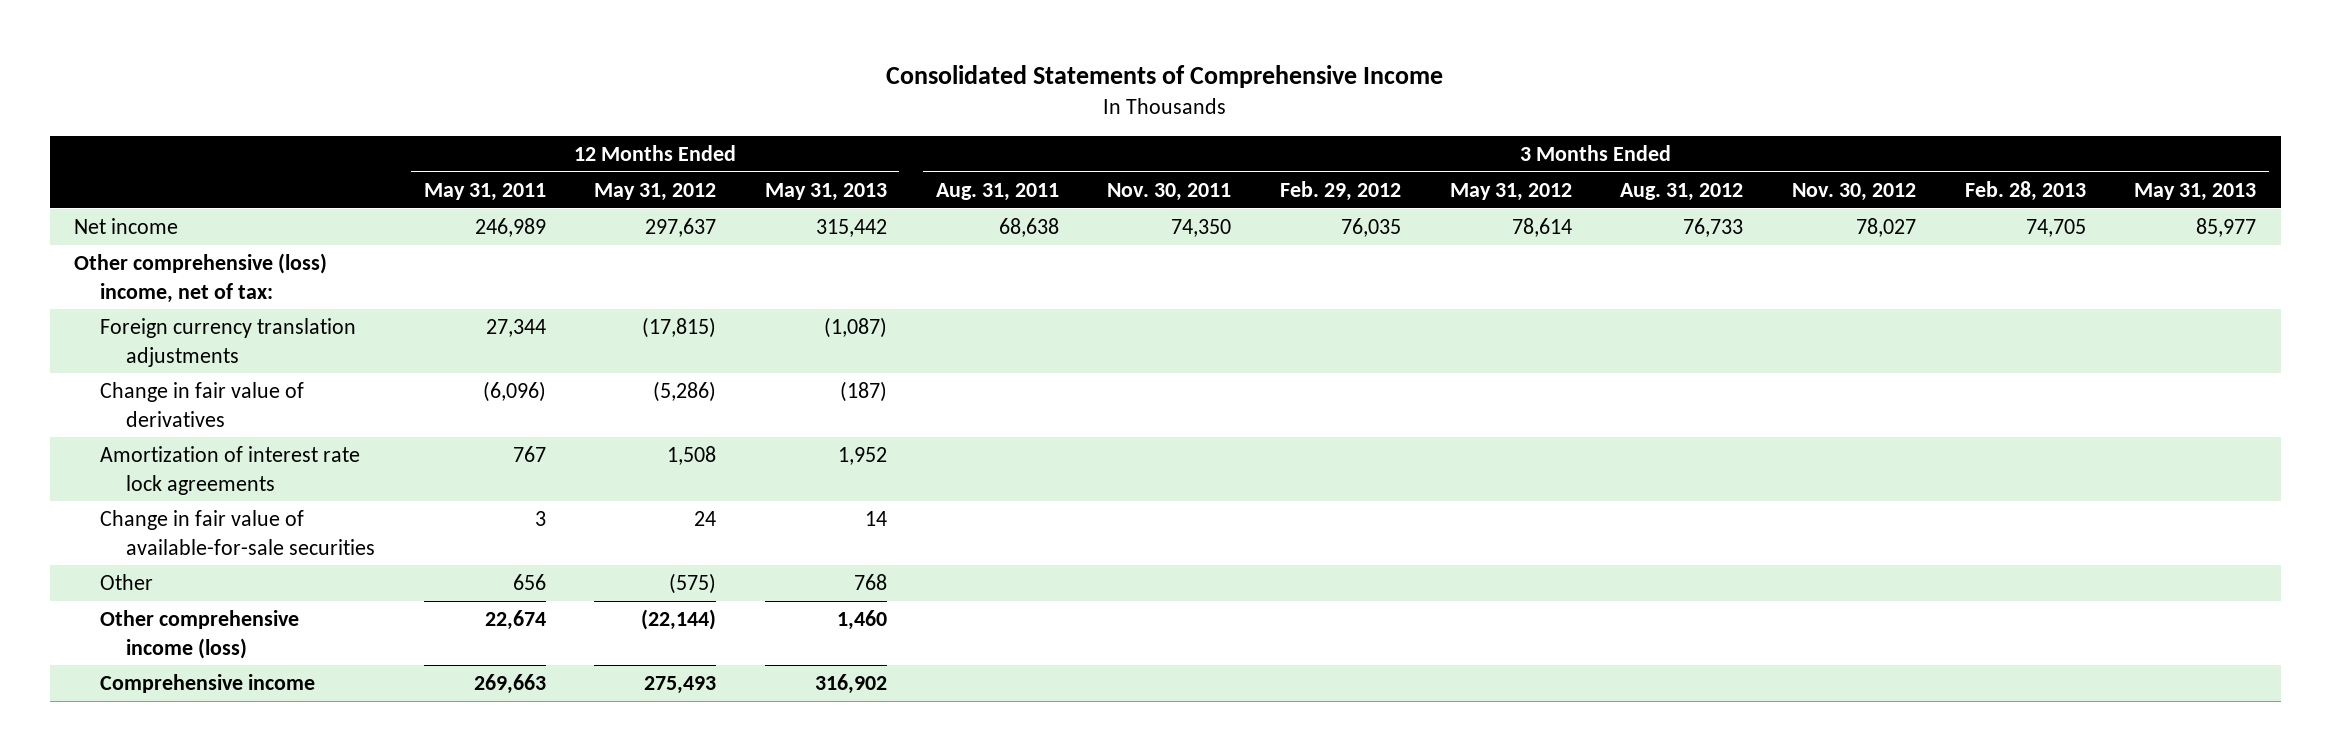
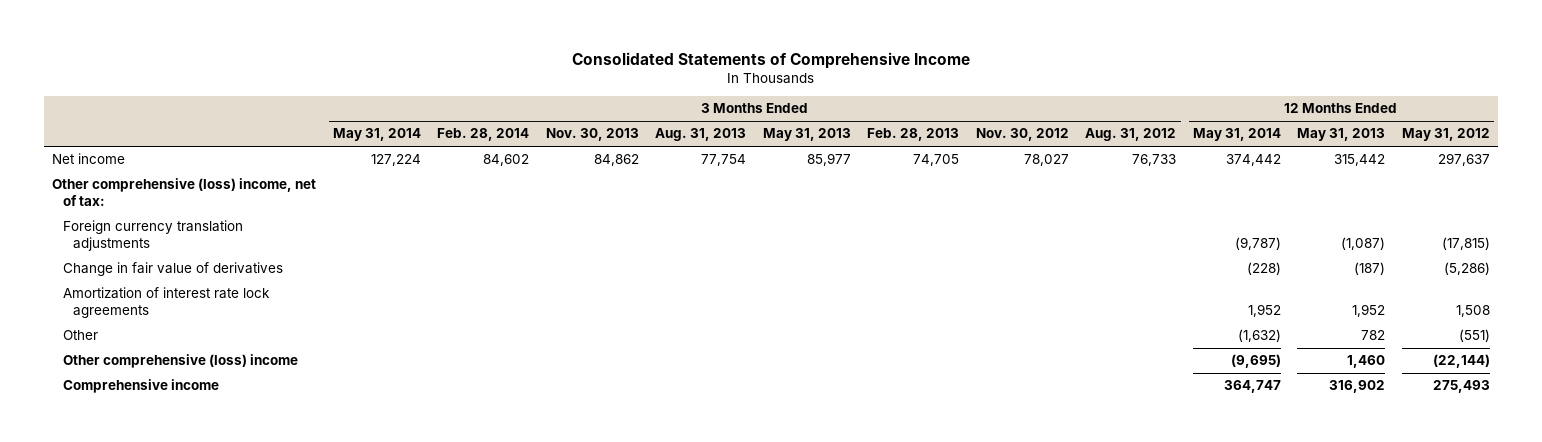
[423,183,546,202] May 31, 2011 -> none
[935,183,1059,202] Aug. 31, 2011 -> none
[1107,183,1232,202] Nov. 30, 2011 -> none
[1279,181,1401,202] Feb. 29, 2012 -> none
[1449,183,1572,202] May 31, 2012 -> none
none -> [332,128,421,142] May 31, 2014
none -> [437,128,530,142] Feb. 28, 2014
none -> [545,128,639,142] Nov. 30, 2013
none -> [655,128,747,142] Aug. 31, 2013
none -> [1192,128,1281,142] May 31, 2014
[99,510,375,555] Change in fair value of available-for-sale securities -> none
[669,573,717,595] (575) -> [1459,329,1491,343] (551)
[853,574,887,591] 768 -> [1361,330,1386,341] 782
[99,610,299,659] Other comprehensive income (loss) -> [62,354,298,369] Other comprehensive (loss) income

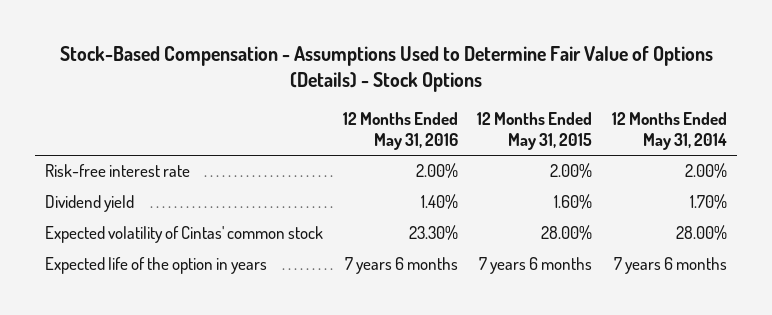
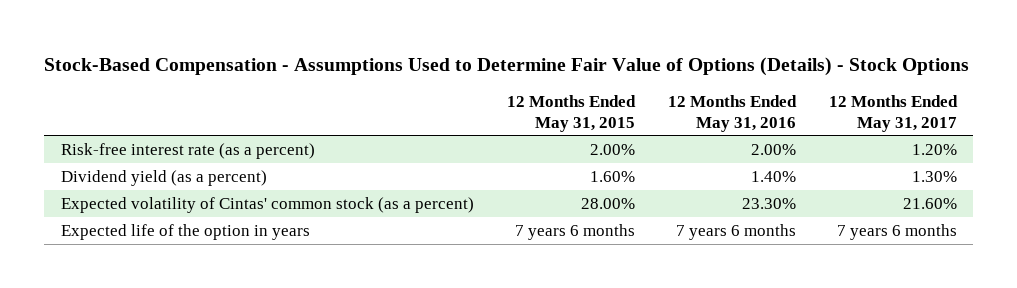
[612,112,728,151] 12 Months Ended May 31, 2014 -> none
none -> [828,94,958,132] 12 Months Ended May 31, 2017
[45,164,191,178] Risk-free interest rate -> [60,142,315,159] Risk-free interest rate (as a percent)
[45,195,135,213] Dividend yield -> [60,169,267,186] Dividend yield (as a percent)
[45,226,324,244] Expected volatility of Cintas' common stock -> [60,196,474,213] Expected volatility of Cintas' common stock (as a percent)

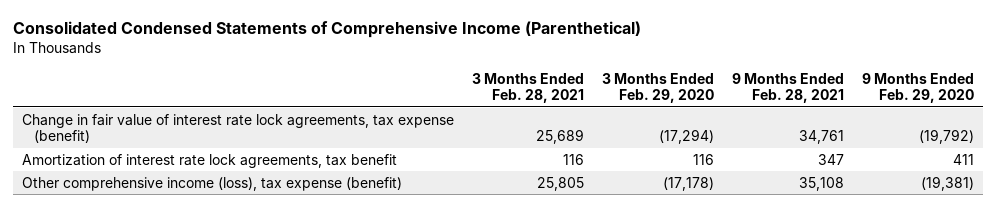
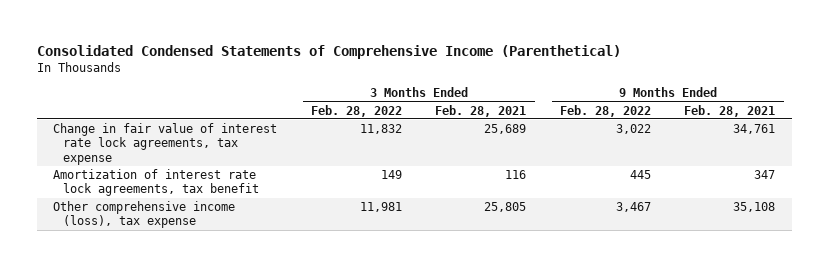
[601,72,714,104] 3 Months Ended Feb. 29, 2020 -> none
[861,72,974,104] 9 Months Ended Feb. 29, 2020 -> none
none -> [310,104,402,117] Feb. 28, 2022
none -> [559,104,651,117] Feb. 28, 2022
[21,113,454,144] Change in fair value of interest rate lock agreements, tax expense (benefit) -> [53,123,278,165] Change in fair value of interest rate lock agreements, tax expense
[21,176,402,191] Other comprehensive income (loss), tax expense (benefit) -> [53,201,236,229] Other comprehensive income (loss), tax expense

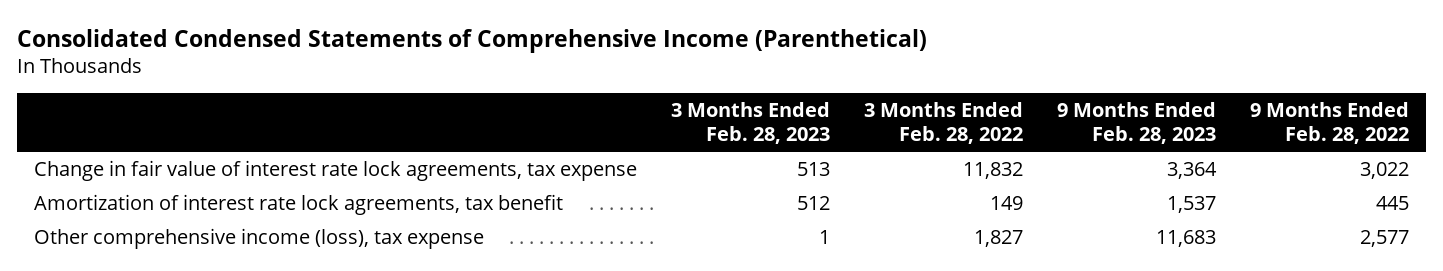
[435,104,527,117] Feb. 28, 2021 -> none
[684,104,776,117] Feb. 28, 2021 -> none
none -> [670,101,830,145] 3 Months Ended Feb. 28, 2023
none -> [1056,101,1216,145] 9 Months Ended Feb. 28, 2023
[359,202,402,213] 11,981 -> [973,229,1023,247] 1,827
[615,202,651,213] 3,467 -> [1359,229,1409,247] 2,577

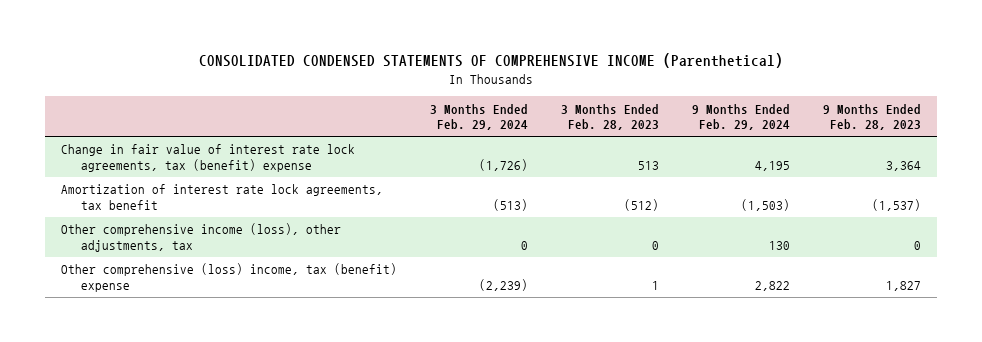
[17,29,928,54] Consolidated Condensed Statements of Comprehensive Income (Parenthetical) -> [198,53,783,69] CONSOLIDATED CONDENSED STATEMENTS OF COMPREHENSIVE INCOME (Parenthetical)
[863,101,1023,145] 3 Months Ended Feb. 28, 2022 -> none
[1249,101,1409,145] 9 Months Ended Feb. 28, 2022 -> none
none -> [430,103,529,131] 3 Months Ended Feb. 29, 2024
none -> [691,103,790,131] 9 Months Ended Feb. 29, 2024
[33,159,637,181] Change in fair value of interest rate lock agreements, tax expense -> [61,144,356,172] Change in fair value of interest rate lock agreements, tax (benefit) expense
[796,195,830,210] 512 -> [623,198,659,211] (512)
[1166,195,1216,213] 1,537 -> [871,198,921,211] (1,537)
none -> [61,223,342,252] Other comprehensive income (loss), other adjustments, tax
[33,227,484,249] Other comprehensive income (loss), tax expense -> [61,263,398,292] Other comprehensive (loss) income, tax (benefit) expense
[1155,229,1216,247] 11,683 -> [885,280,921,291] 1,827

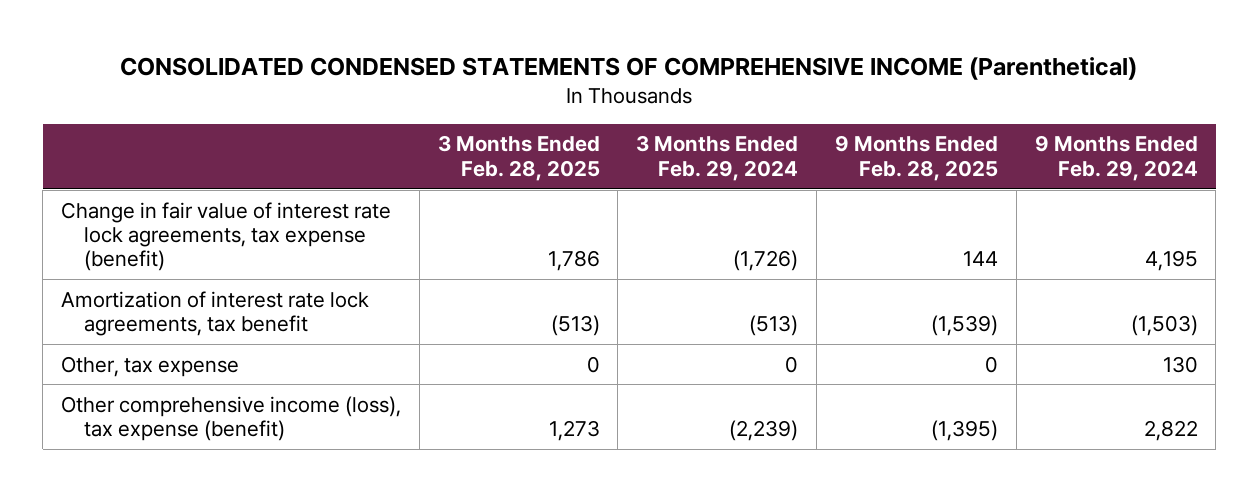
[560,103,659,131] 3 Months Ended Feb. 28, 2023 -> none
[822,103,921,131] 9 Months Ended Feb. 28, 2023 -> none
none -> [437,135,600,181] 3 Months Ended Feb. 28, 2025
none -> [834,135,998,181] 9 Months Ended Feb. 28, 2025
[61,144,356,172] Change in fair value of interest rate lock agreements, tax (benefit) expense -> [60,201,391,272] Change in fair value of interest rate lock agreements, tax expense (benefit)
[61,223,342,252] Other comprehensive income (loss), other adjustments, tax -> [60,355,239,377] Other, tax expense
[61,263,398,292] Other comprehensive (loss) income, tax (benefit) expense -> [60,395,401,441] Other comprehensive income (loss), tax expense (benefit)

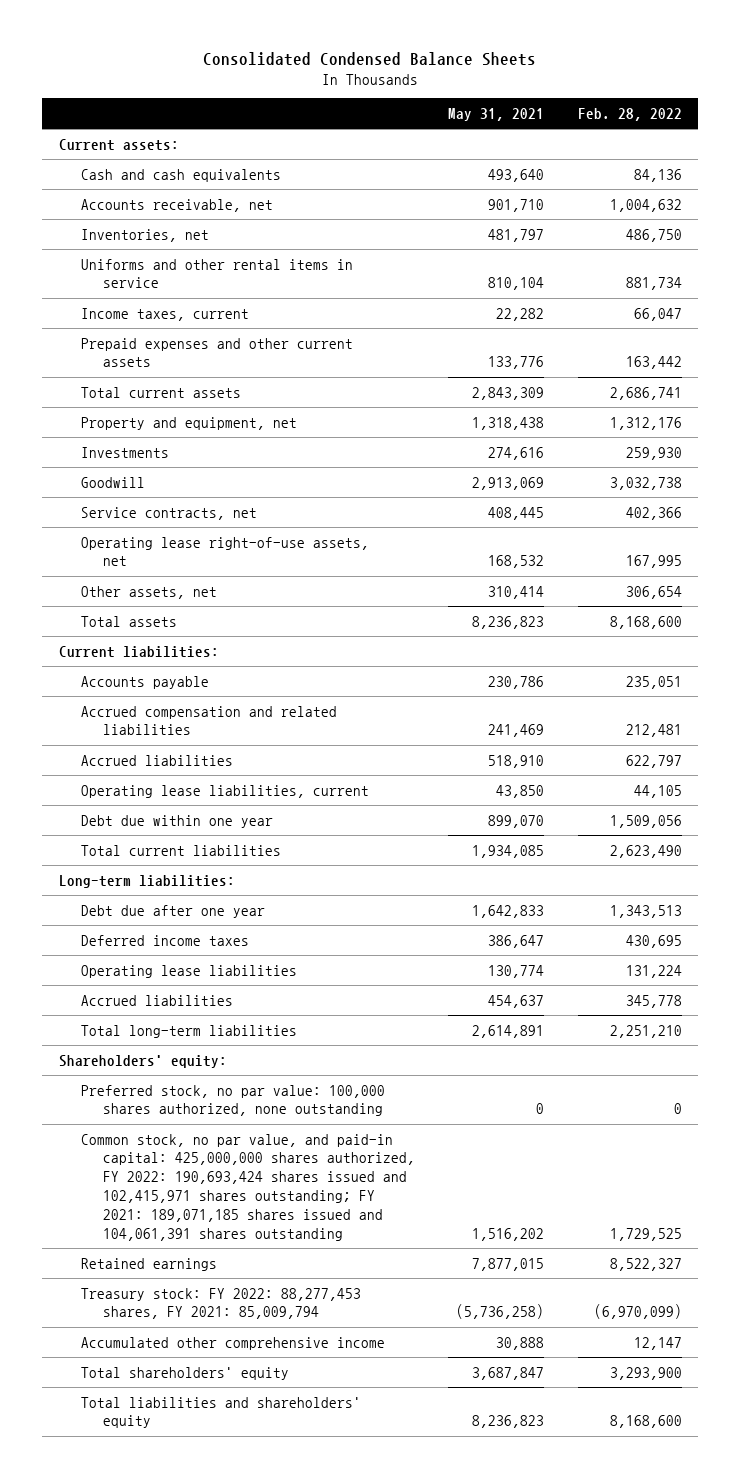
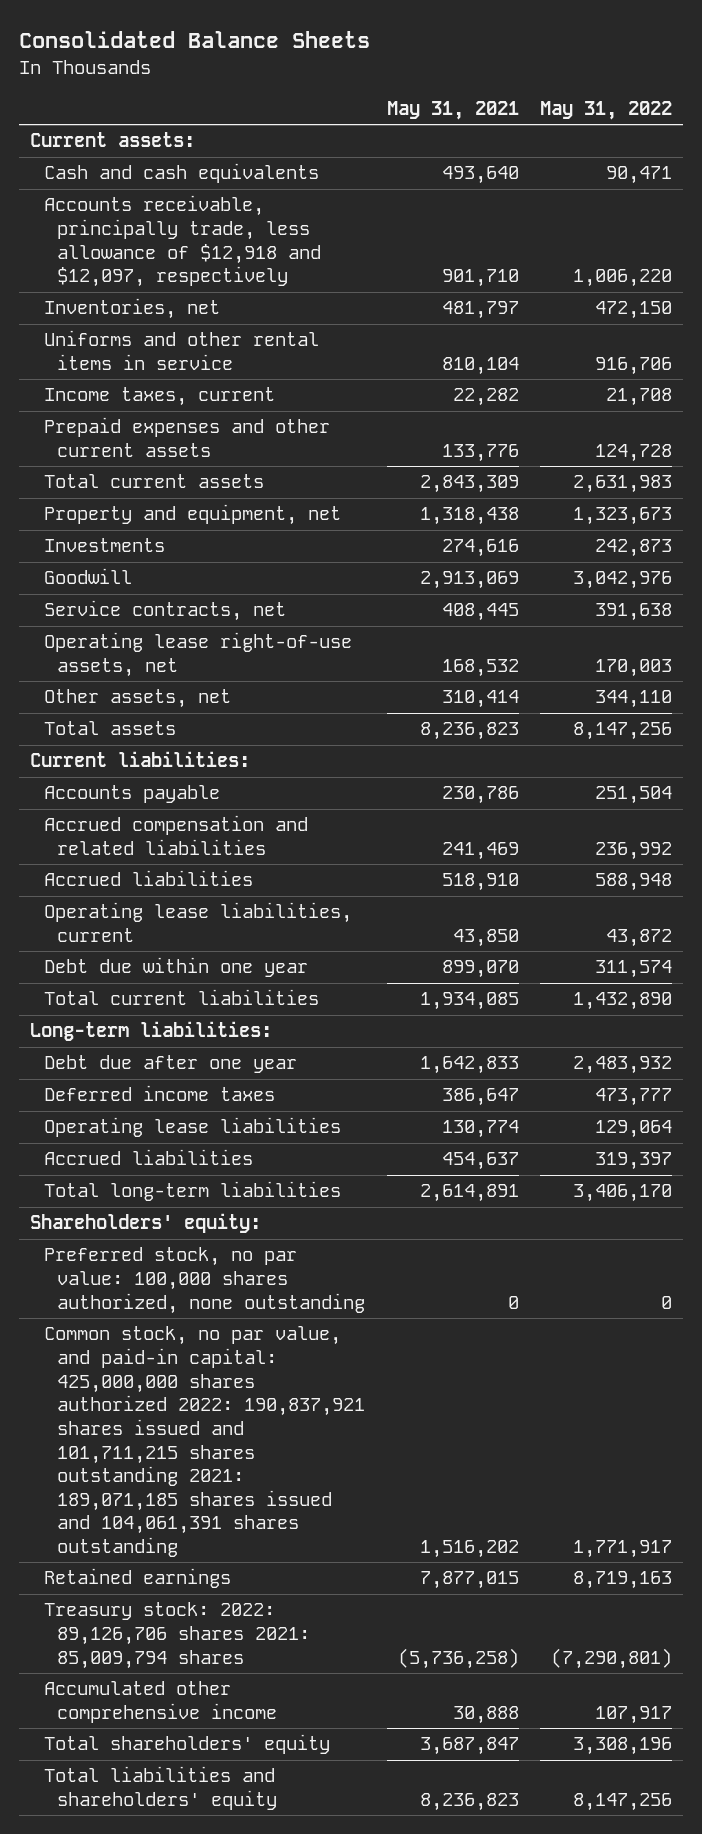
[203,52,537,67] Consolidated Condensed Balance Sheets -> [19,31,371,49] Consolidated Balance Sheets
[577,107,682,121] Feb. 28, 2022 -> none
none -> [540,100,673,120] May 31, 2022
[80,198,273,212] Accounts receivable, net -> [43,195,322,288] Accounts receivable, principally trade, less allowance of $12,918 and $12,097, respectively
[80,1133,415,1241] Common stock, no par value, and paid-in capital: 425,000,000 shares authorized, FY 2022: 190,693,424 shares issued and 102,415,971 shares outstanding; FY 2021: 189,071,185 shares issued and 104,061,391 shares outstanding -> [43,1326,366,1558] Common stock, no par value, and paid-in capital: 425,000,000 shares authorized 2022: 190,837,921 shares issued and 101,711,215 shares outstanding 2021: 189,071,185 shares issued and 104,061,391 shares outstanding
[80,1287,361,1320] Treasury stock: FY 2022: 88,277,453 shares, FY 2021: 85,009,794 -> [43,1602,311,1669] Treasury stock: 2022: 89,126,706 shares 2021: 85,009,794 shares

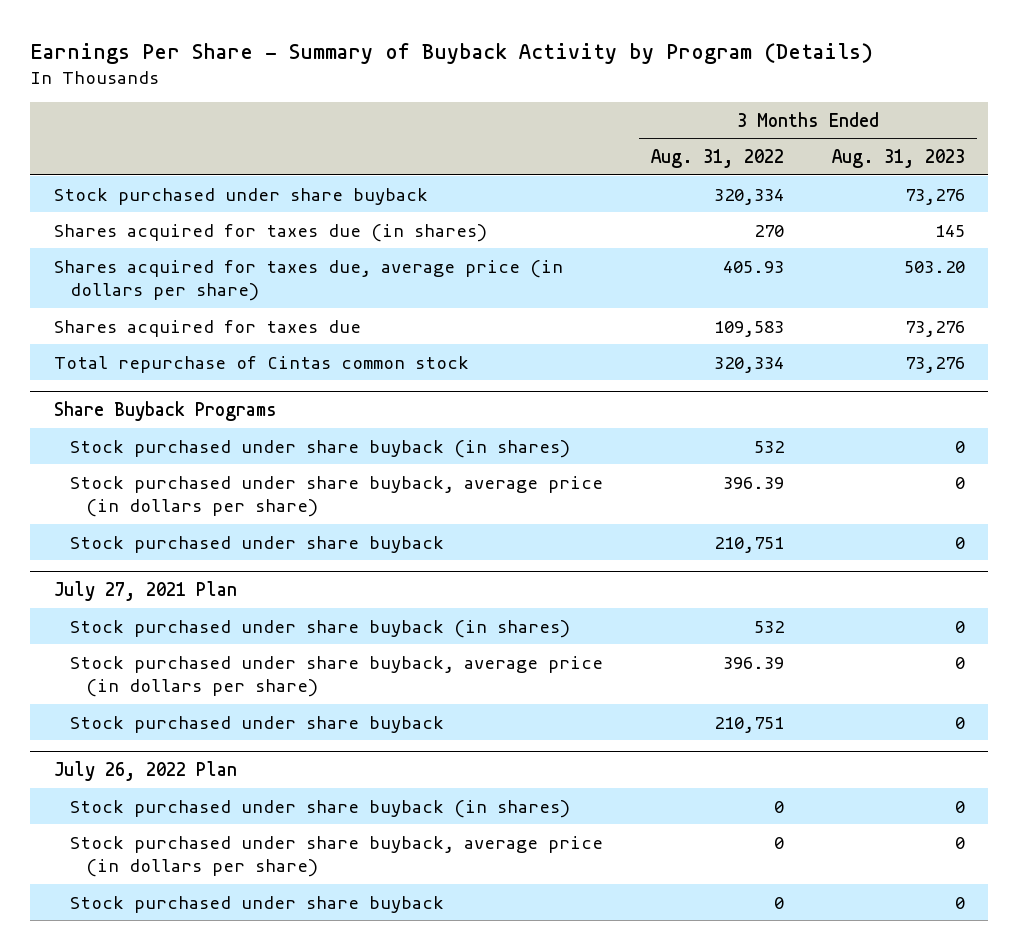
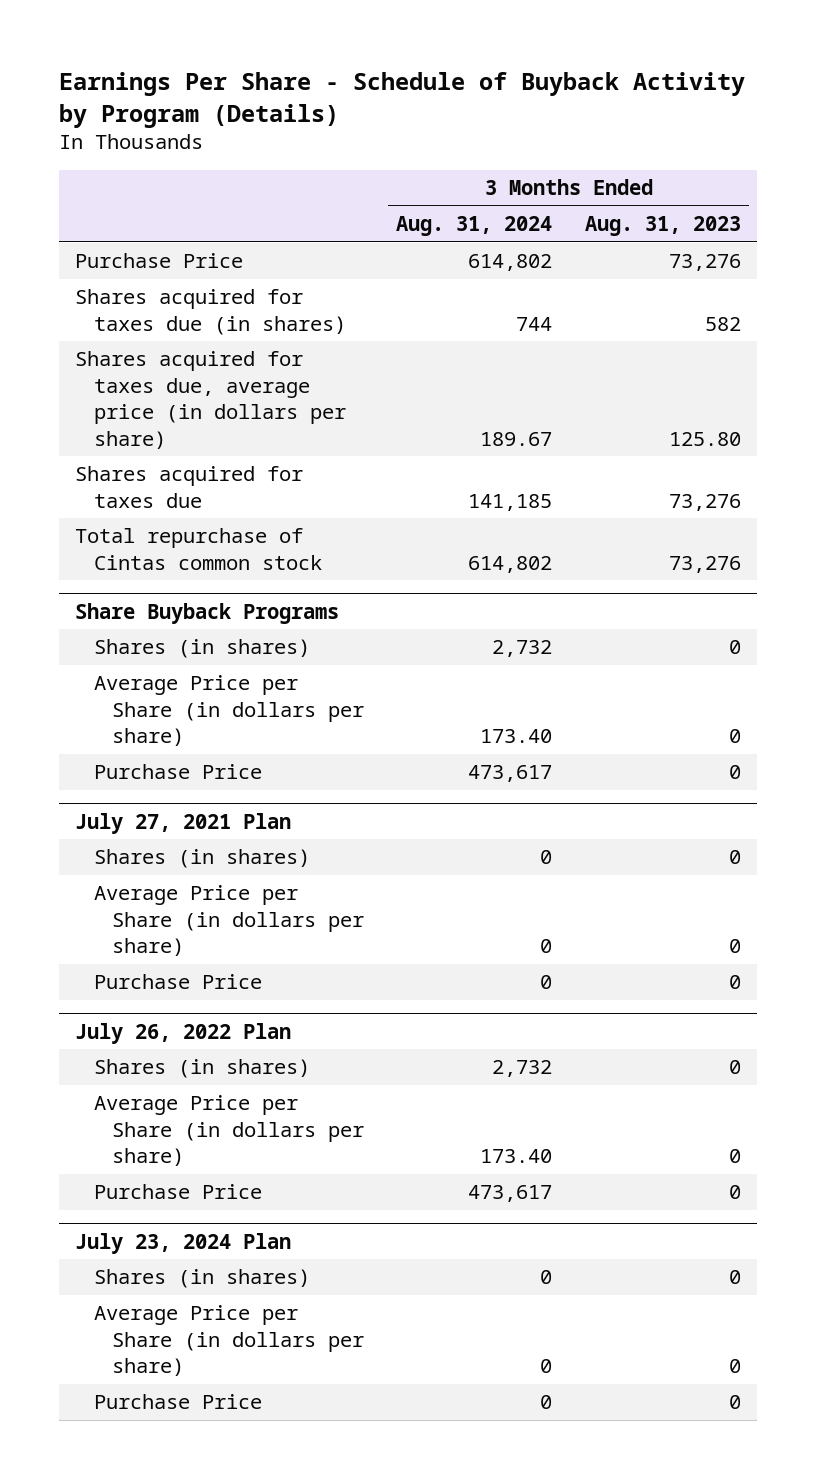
[30,42,874,64] Earnings Per Share - Summary of Buyback Activity by Program (Details) -> [58,72,745,129] Earnings Per Share - Schedule of Buyback Activity by Program (Details)
[650,148,784,168] Aug. 31, 2022 -> none
none -> [396,216,553,237] Aug. 31, 2024
[54,187,429,205] Stock purchased under share buyback -> [75,253,244,269] Purchase Price
[934,224,965,237] 145 -> [704,316,741,331] 582
[903,260,965,273] 503.20 -> [668,431,741,446] 125.80
[69,439,570,458] Stock purchased under share buyback (in shares) -> [93,639,310,659] Shares (in shares)
[69,475,603,518] Stock purchased under share buyback, average price (in dollars per share) -> [93,675,364,747] Average Price per Share (in dollars per share)
[69,535,444,553] Stock purchased under share buyback -> [93,764,262,780] Purchase Price
[69,619,570,638] Stock purchased under share buyback (in shares) -> [93,849,310,869] Shares (in shares)
[69,655,603,698] Stock purchased under share buyback, average price (in dollars per share) -> [93,885,364,957] Average Price per Share (in dollars per share)
[69,715,444,733] Stock purchased under share buyback -> [93,974,262,990] Purchase Price
[69,799,570,818] Stock purchased under share buyback (in shares) -> [93,1059,310,1079] Shares (in shares)
[69,835,603,878] Stock purchased under share buyback, average price (in dollars per share) -> [93,1095,364,1167] Average Price per Share (in dollars per share)
[69,895,444,913] Stock purchased under share buyback -> [93,1184,262,1200] Purchase Price
none -> [75,1232,292,1254] July 23, 2024 Plan
none -> [93,1269,310,1289] Shares (in shares)
none -> [93,1305,364,1377] Average Price per Share (in dollars per share)
none -> [93,1394,262,1410] Purchase Price

